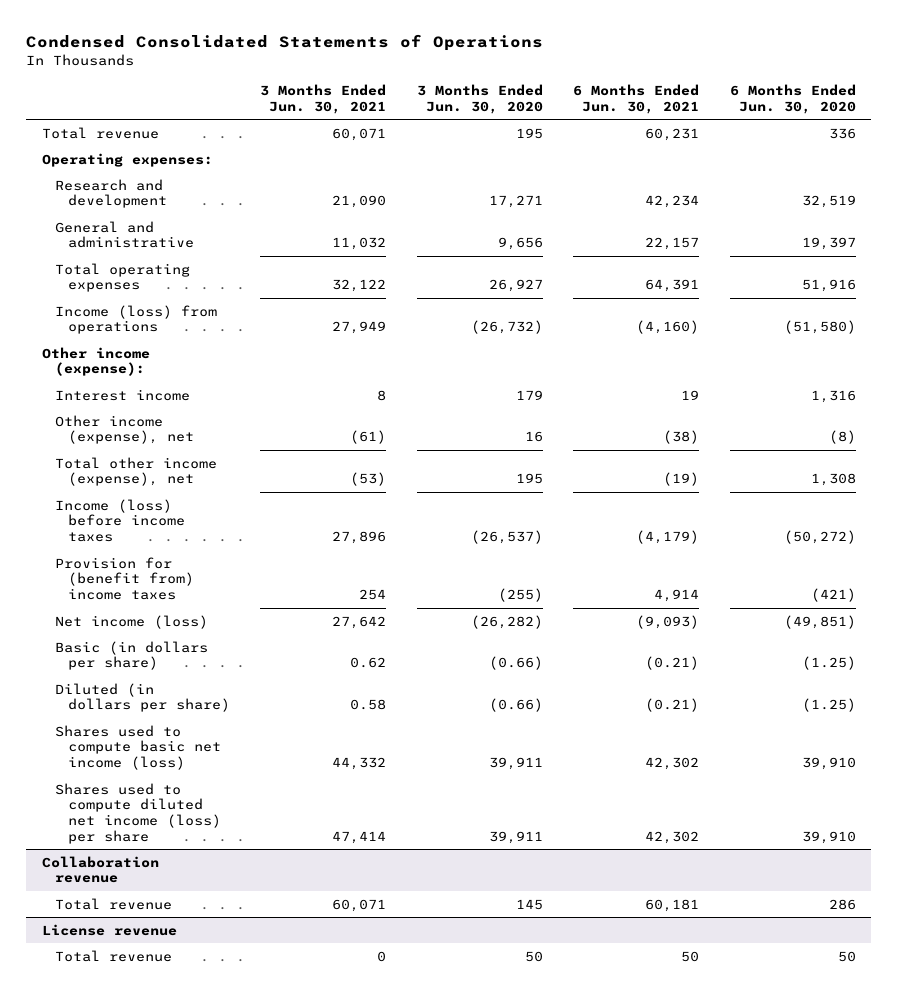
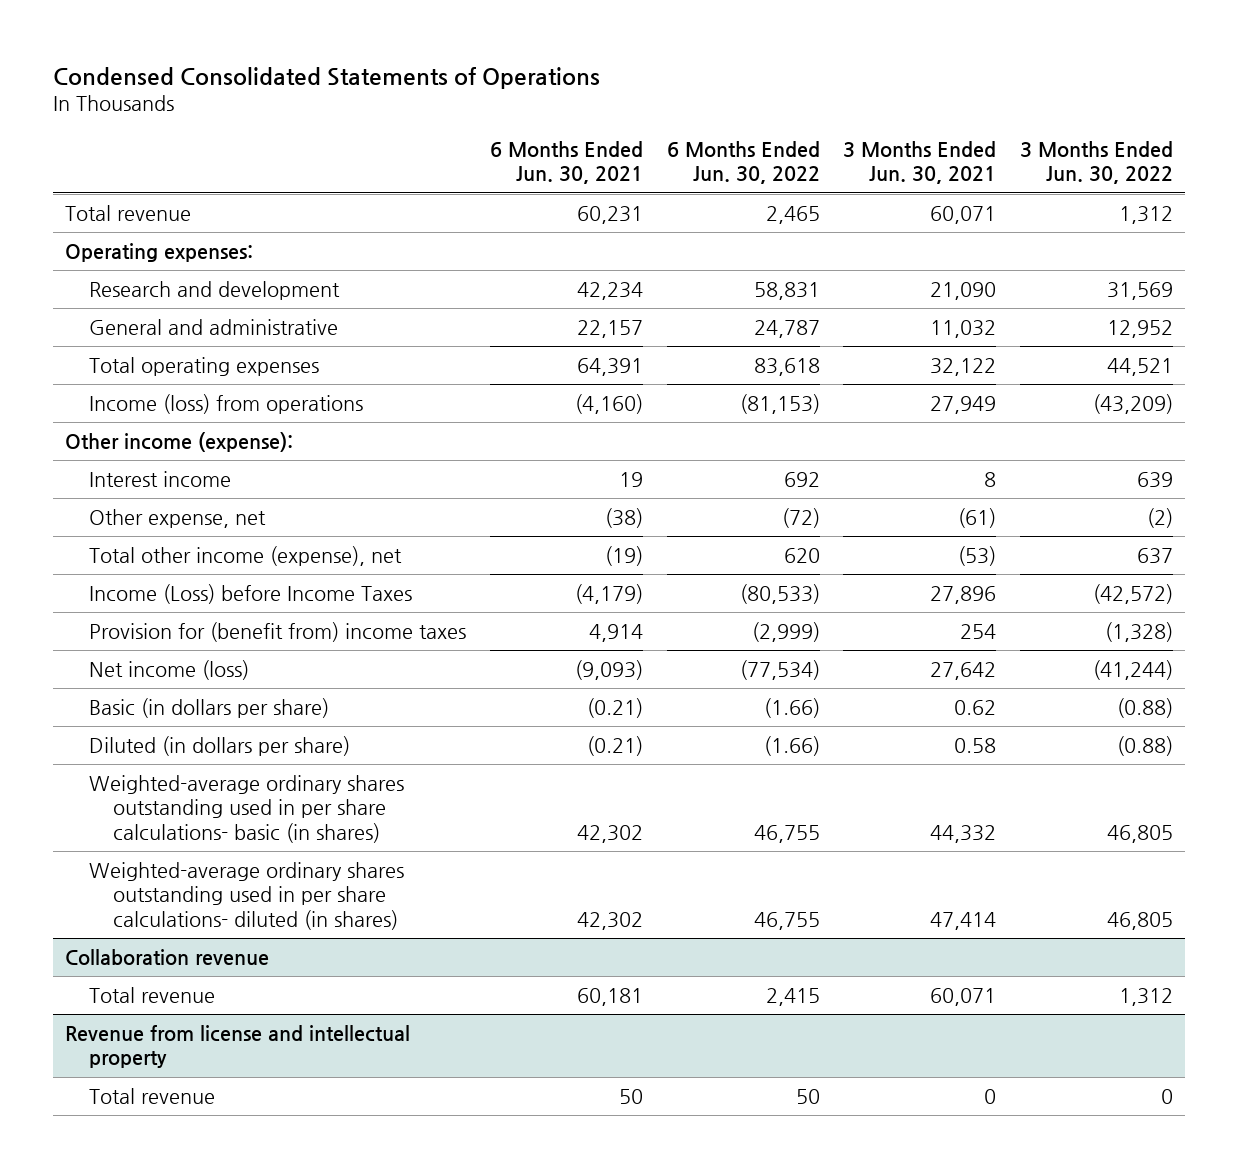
[416,84,543,115] 3 Months Ended Jun. 30, 2020 -> none
[730,84,857,115] 6 Months Ended Jun. 30, 2020 -> none
none -> [666,140,820,185] 6 Months Ended Jun. 30, 2022
none -> [1020,140,1174,185] 3 Months Ended Jun. 30, 2022
[54,414,194,445] Other income (expense), net -> [89,508,267,528] Other expense, net
[54,498,185,543] Income (loss) before income taxes -> [89,583,413,604] Income (Loss) before Income Taxes
[54,724,221,771] Shares used to compute basic net income (loss) -> [89,774,405,843] Weighted-average ordinary shares outstanding used in per share calculations- basic (in shares)
[54,782,221,844] Shares used to compute diluted net income (loss) per share -> [89,861,405,930] Weighted-average ordinary shares outstanding used in per share calculations- diluted (in shares)
[41,923,177,936] License revenue -> [65,1024,411,1069] Revenue from license and intellectual property

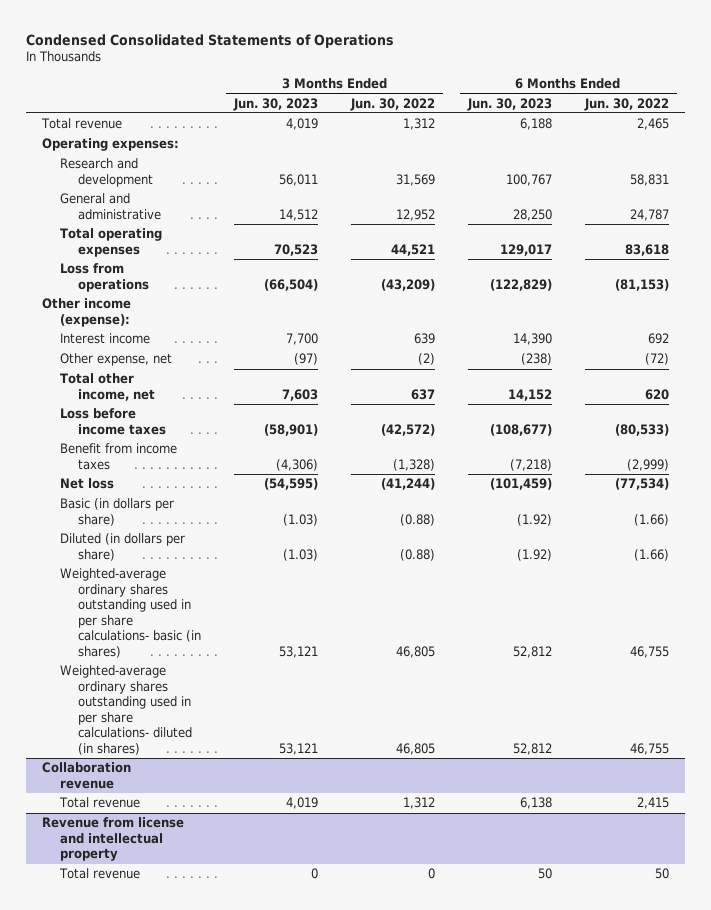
[489,140,643,185] 6 Months Ended Jun. 30, 2021 -> none
[843,140,997,185] 3 Months Ended Jun. 30, 2021 -> none
none -> [233,97,319,111] Jun. 30, 2023
none -> [466,97,552,111] Jun. 30, 2023
[89,393,364,414] Income (loss) from operations -> [60,263,150,292] Loss from operations
[89,545,403,566] Total other income (expense), net -> [60,373,156,401] Total other income, net
[89,583,413,604] Income (Loss) before Income Taxes -> [60,408,167,435] Loss before income taxes
[89,621,467,642] Provision for (benefit from) income taxes -> [60,443,178,470] Benefit from income taxes
[89,659,250,680] Net income (loss) -> [60,478,115,490] Net loss

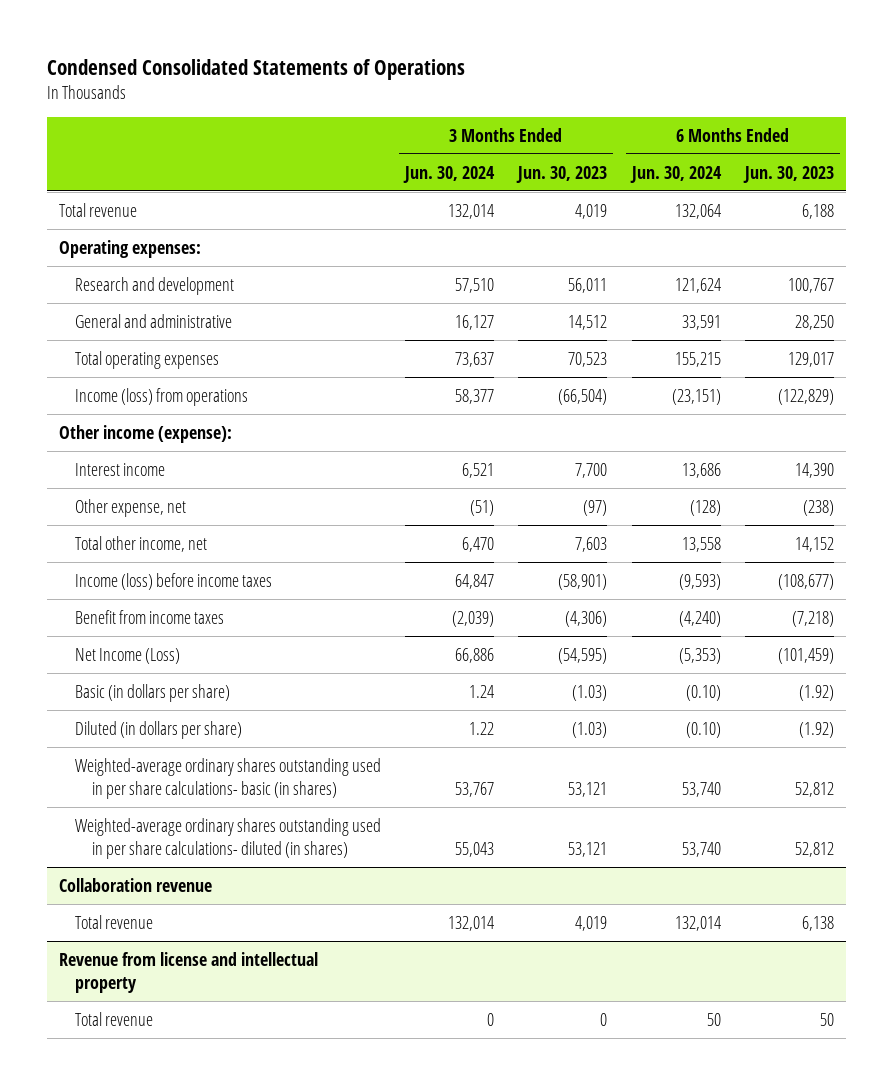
[350,97,436,111] Jun. 30, 2022 -> none
[583,97,669,111] Jun. 30, 2022 -> none
none -> [403,165,496,183] Jun. 30, 2024
none -> [629,165,722,183] Jun. 30, 2024
[60,263,150,292] Loss from operations -> [75,387,249,406] Income (loss) from operations
[60,408,167,435] Loss before income taxes -> [75,572,273,590] Income (loss) before income taxes
[60,478,115,490] Net loss -> [75,647,181,664] Net Income (Loss)

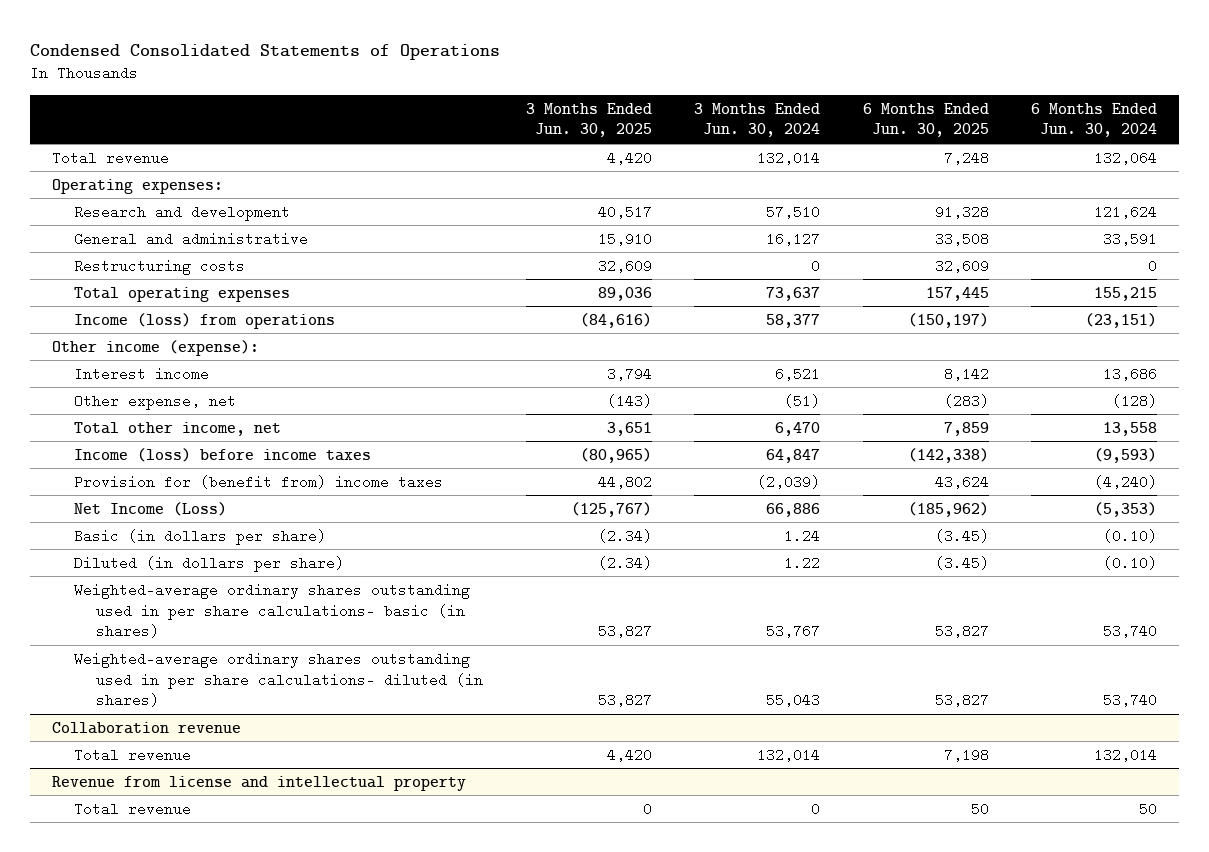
[516,165,608,183] Jun. 30, 2023 -> none
[742,165,834,183] Jun. 30, 2023 -> none
none -> [525,102,652,138] 3 Months Ended Jun. 30, 2025
none -> [862,102,989,138] 6 Months Ended Jun. 30, 2025
none -> [73,258,245,275] Restructuring costs
[75,609,225,624] Benefit from income taxes -> [73,474,443,489] Provision for (benefit from) income taxes

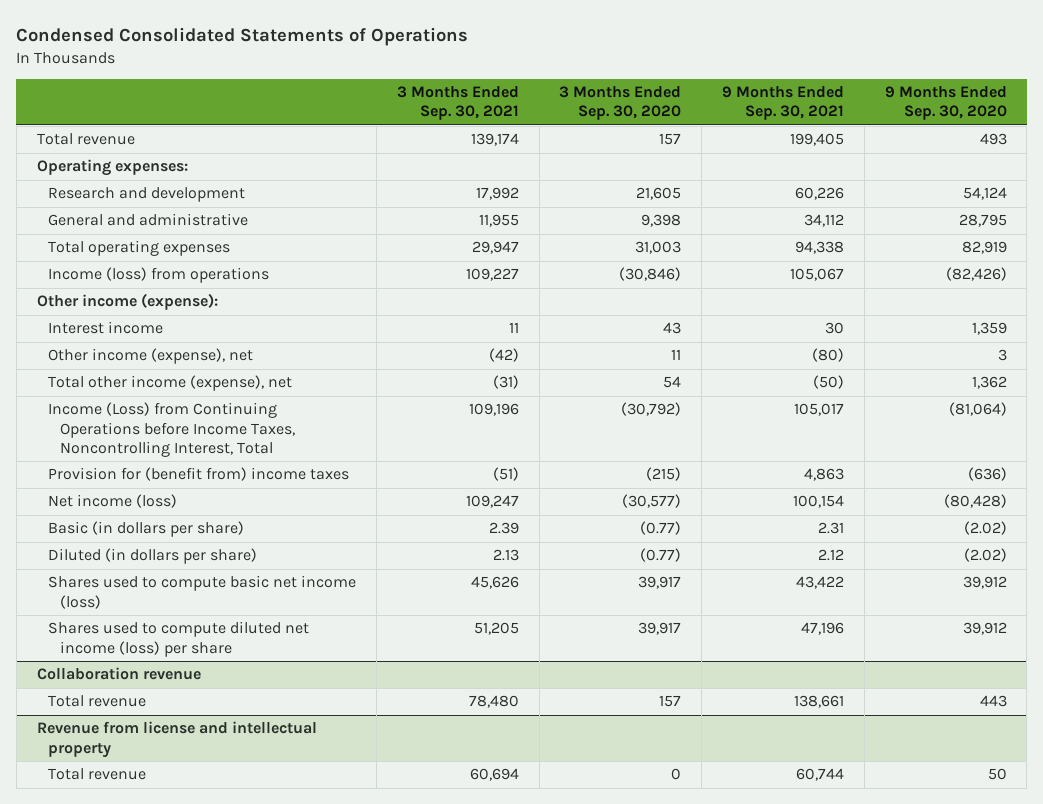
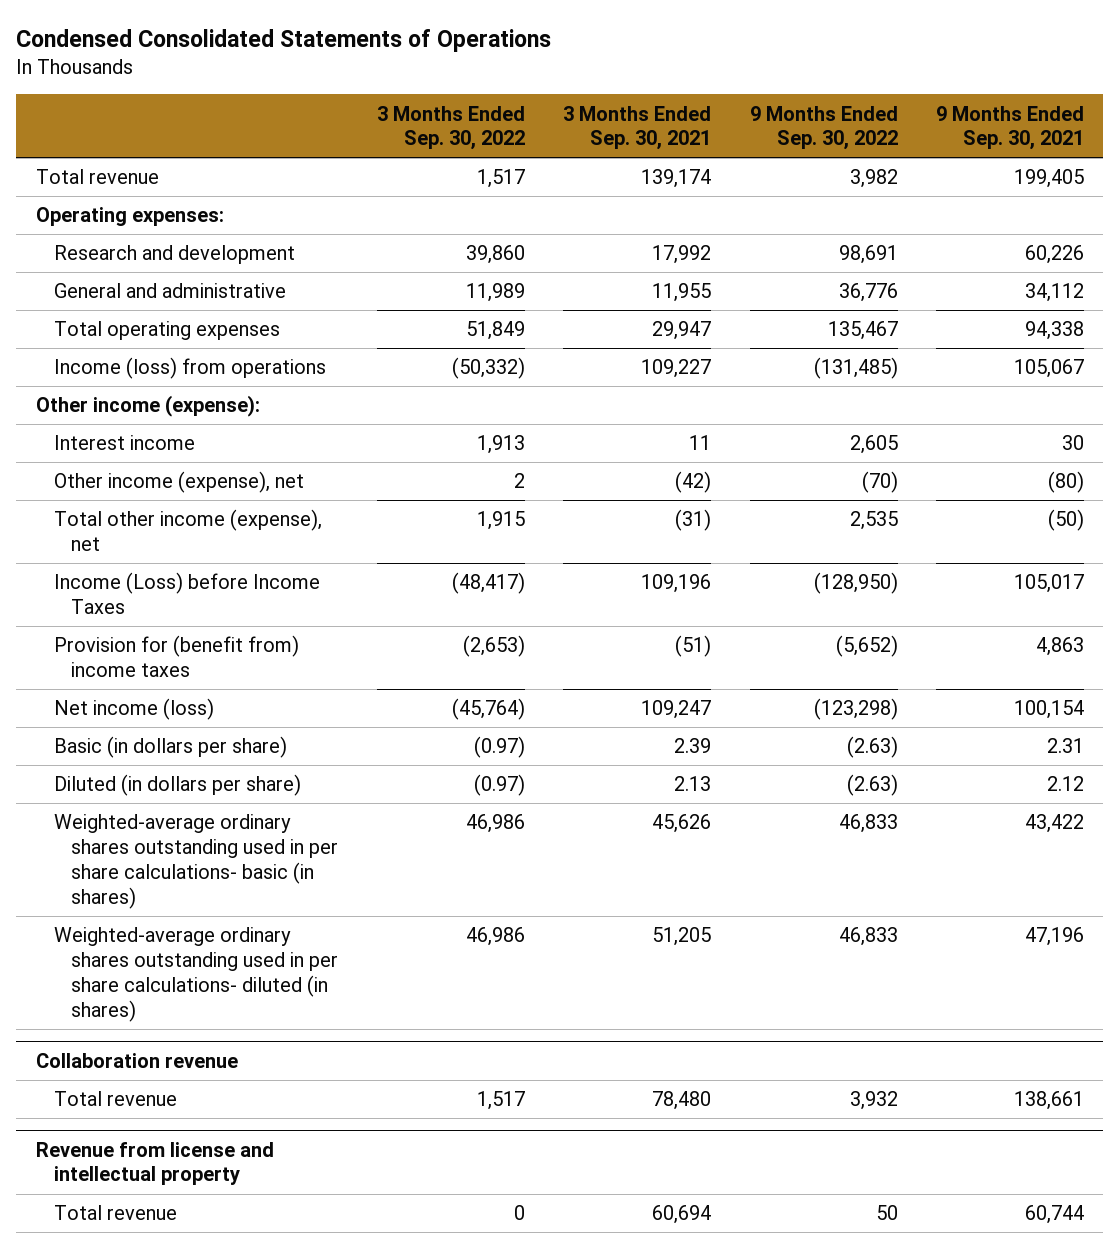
[559,86,682,121] 3 Months Ended Sep. 30, 2020 -> none
[884,86,1007,121] 9 Months Ended Sep. 30, 2020 -> none
none -> [376,105,525,151] 3 Months Ended Sep. 30, 2022
none -> [749,105,898,151] 9 Months Ended Sep. 30, 2022
[48,402,295,457] Income (Loss) from Continuing Operations before Income Taxes, Noncontrolling Interest, Total -> [53,572,320,615] Income (Loss) before Income Taxes
[48,575,357,609] Shares used to compute basic net income (loss) -> [53,814,339,909] Weighted-average ordinary shares outstanding used in per share calculations- basic (in shares)
[48,621,310,657] Shares used to compute diluted net income (loss) per share -> [53,927,339,1022] Weighted-average ordinary shares outstanding used in per share calculations- diluted (in shares)

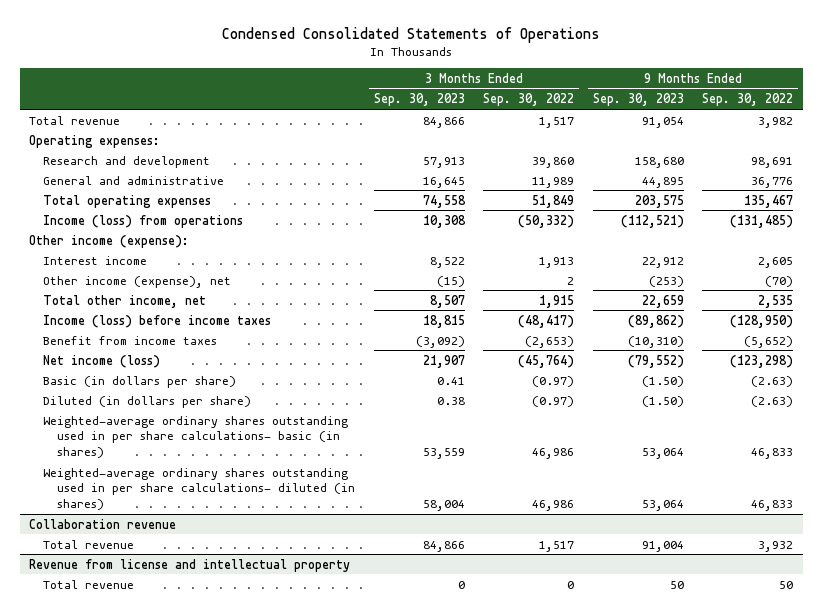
[563,105,712,151] 3 Months Ended Sep. 30, 2021 -> none
[936,105,1085,151] 9 Months Ended Sep. 30, 2021 -> none
none -> [373,93,465,107] Sep. 30, 2023
none -> [592,93,684,107] Sep. 30, 2023
[53,509,322,552] Total other income (expense), net -> [43,294,207,308] Total other income, net
[53,572,320,615] Income (Loss) before Income Taxes -> [43,314,272,328] Income (loss) before income taxes
[53,635,299,678] Provision for (benefit from) income taxes -> [43,335,218,345] Benefit from income taxes

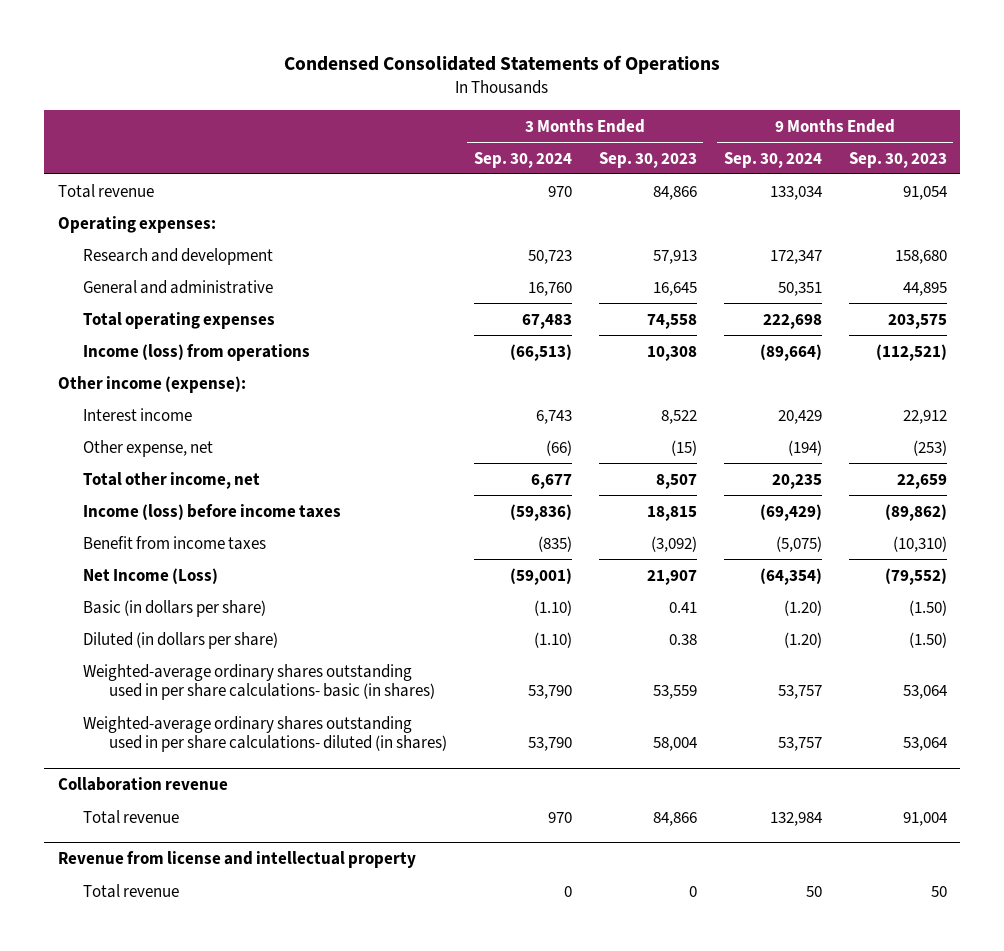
[483,93,575,107] Sep. 30, 2022 -> none
[702,93,794,107] Sep. 30, 2022 -> none
none -> [473,151,572,168] Sep. 30, 2024
none -> [723,151,822,168] Sep. 30, 2024
[43,275,232,288] Other income (expense), net -> [83,439,214,457] Other expense, net
[43,354,161,368] Net income (loss) -> [83,567,219,584] Net Income (Loss)

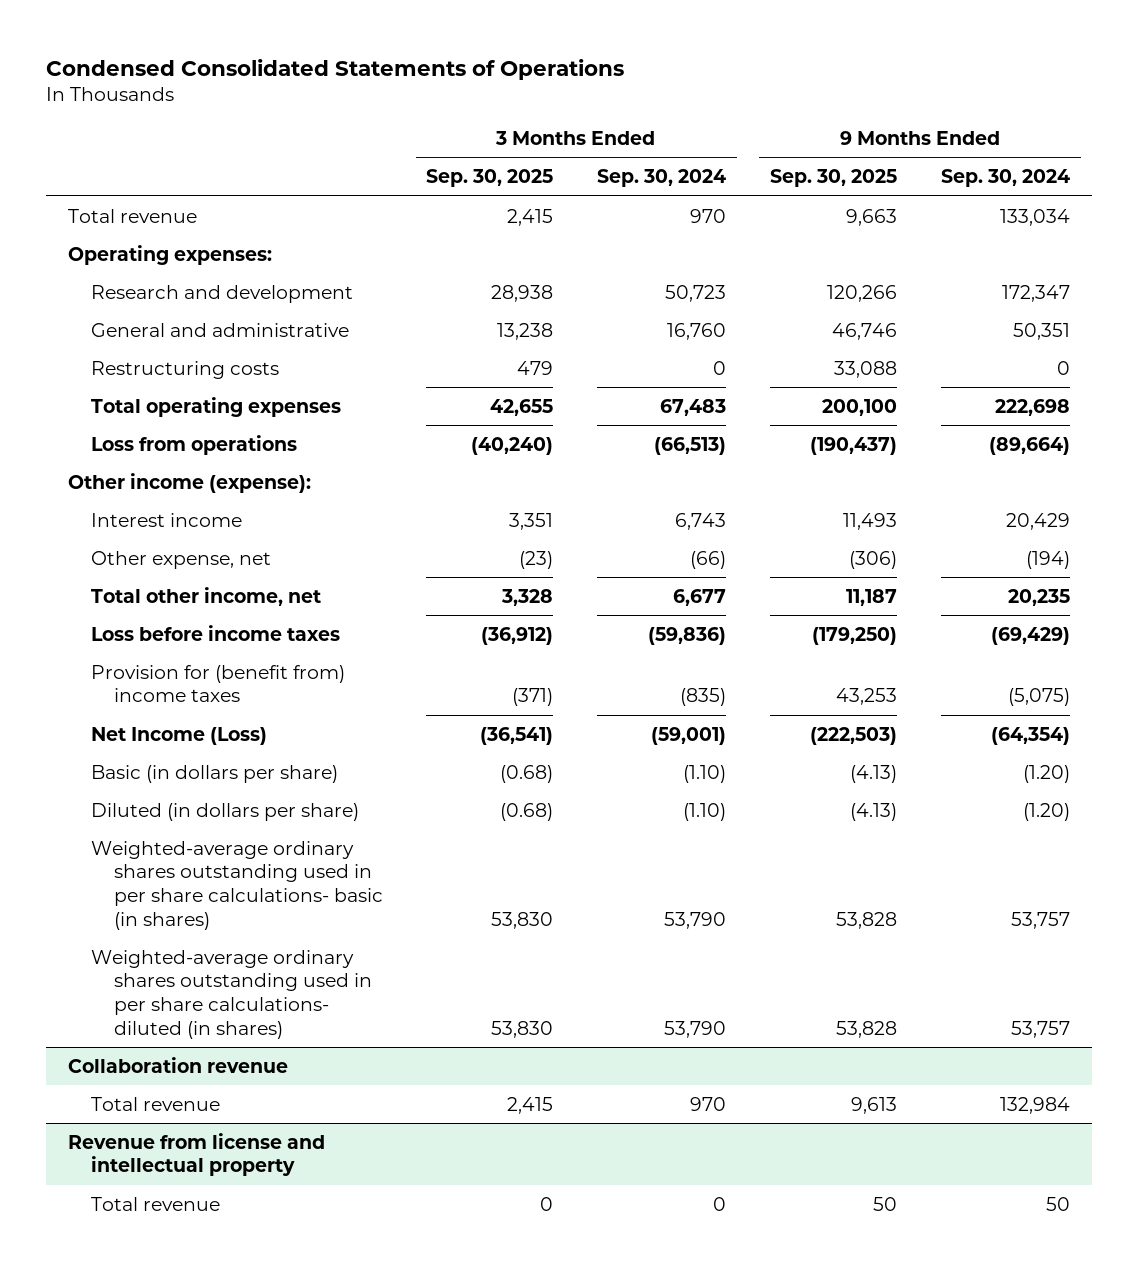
[598,151,697,168] Sep. 30, 2023 -> none
[848,151,947,168] Sep. 30, 2023 -> none
none -> [426,169,554,188] Sep. 30, 2025
none -> [770,169,898,188] Sep. 30, 2025
none -> [90,360,279,379] Restructuring costs
[83,343,311,361] Income (loss) from operations -> [90,434,297,455] Loss from operations
[83,503,342,520] Income (loss) before income taxes -> [90,624,340,641] Loss before income taxes
[83,535,267,550] Benefit from income taxes -> [90,664,345,703] Provision for (benefit from) income taxes

